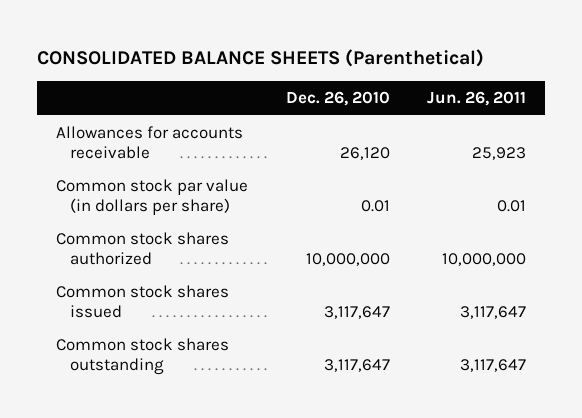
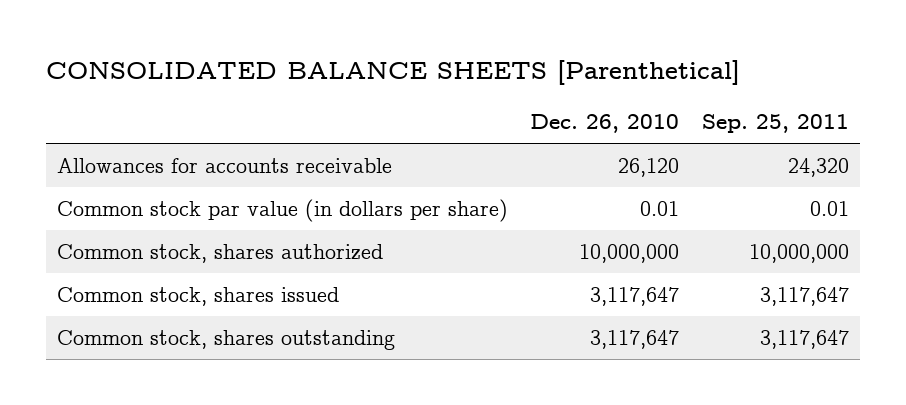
[37,49,485,68] CONSOLIDATED BALANCE SHEETS (Parenthetical) -> [45,60,740,86] CONSOLIDATED BALANCE SHEETS [Parenthetical]
[426,91,526,107] Jun. 26, 2011 -> none
none -> [701,114,849,134] Sep. 25, 2011
[56,232,230,266] Common stock shares authorized -> [57,243,384,263] Common stock, shares authorized
[56,285,230,319] Common stock shares issued -> [57,286,340,306] Common stock, shares issued
[56,338,230,376] Common stock shares outstanding -> [57,329,396,350] Common stock, shares outstanding

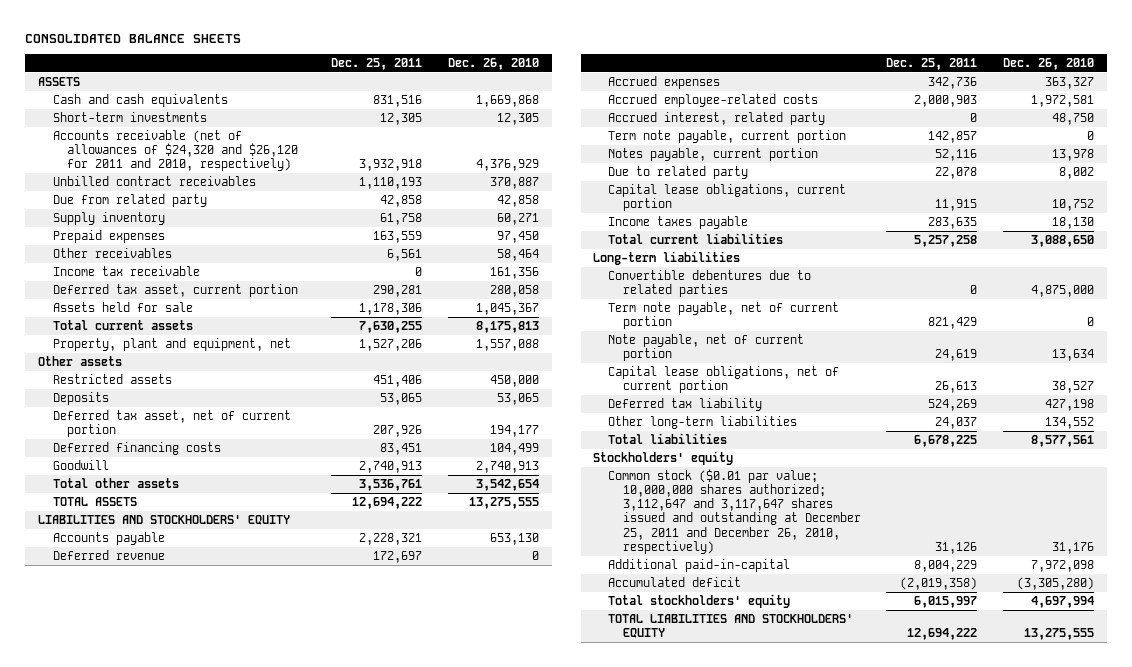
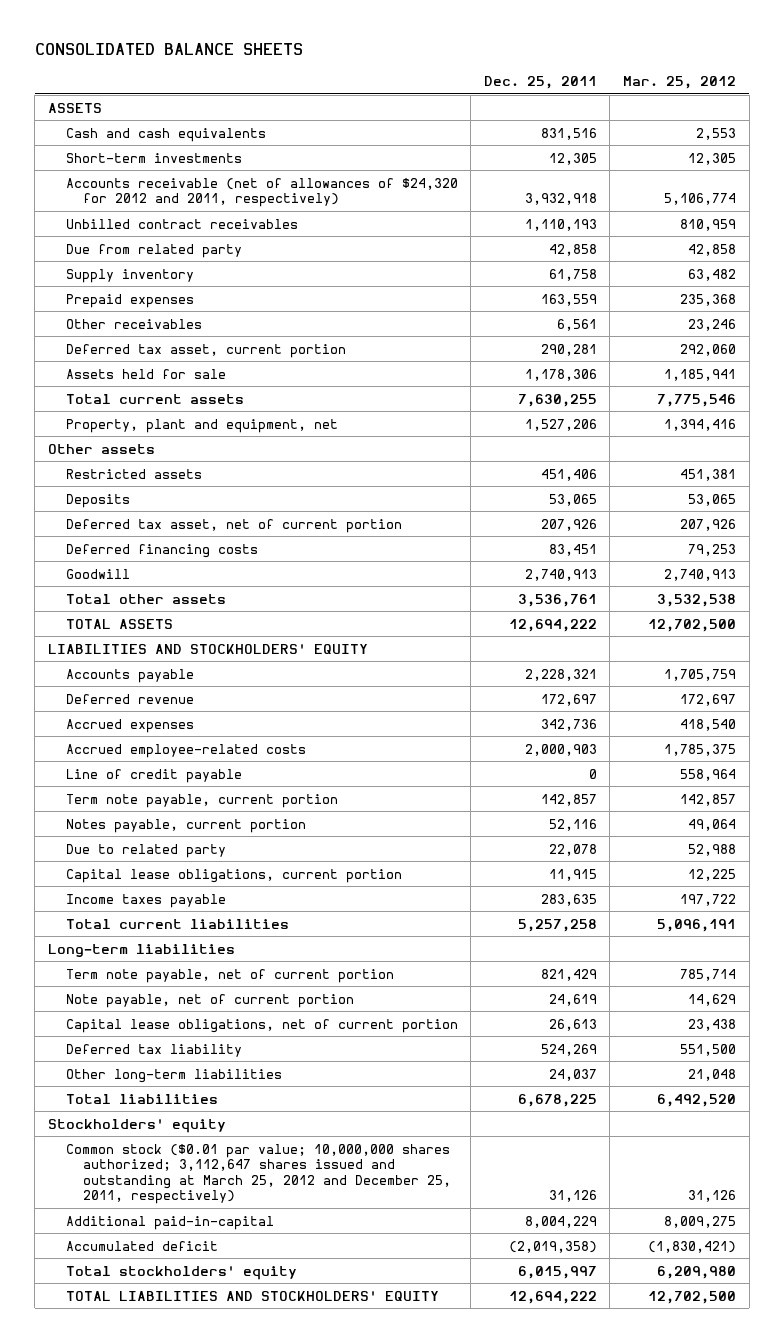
[447,58,539,71] Dec. 26, 2010 -> none
none -> [623,76,737,90] Mar. 25, 2012
[52,129,299,172] Accounts receivable (net of allowances of $24,320 and $26,120 for 2011 and 2010, respectively) -> [65,177,458,208] Accounts receivable (net of allowances of $24,320 for 2012 and 2011, respectively)
[52,265,200,276] Income tax receivable -> none
[608,111,826,125] Accrued interest, related party -> none
none -> [65,768,242,783] Line of credit payable
[608,269,812,298] Convertible debentures due to related parties -> none
[608,468,861,554] Common stock ($0.01 par value; 10,000,000 shares authorized; 3,112,647 and 3,117,647 shares issued and outstanding at December 25, 2011 and December 26, 2010, respectively) -> [65,1143,452,1205] Common stock ($0.01 par value; 10,000,000 shares authorized; 3,112,647 shares issued and outstanding at March 25, 2012 and December 25, 2011, respectively)

